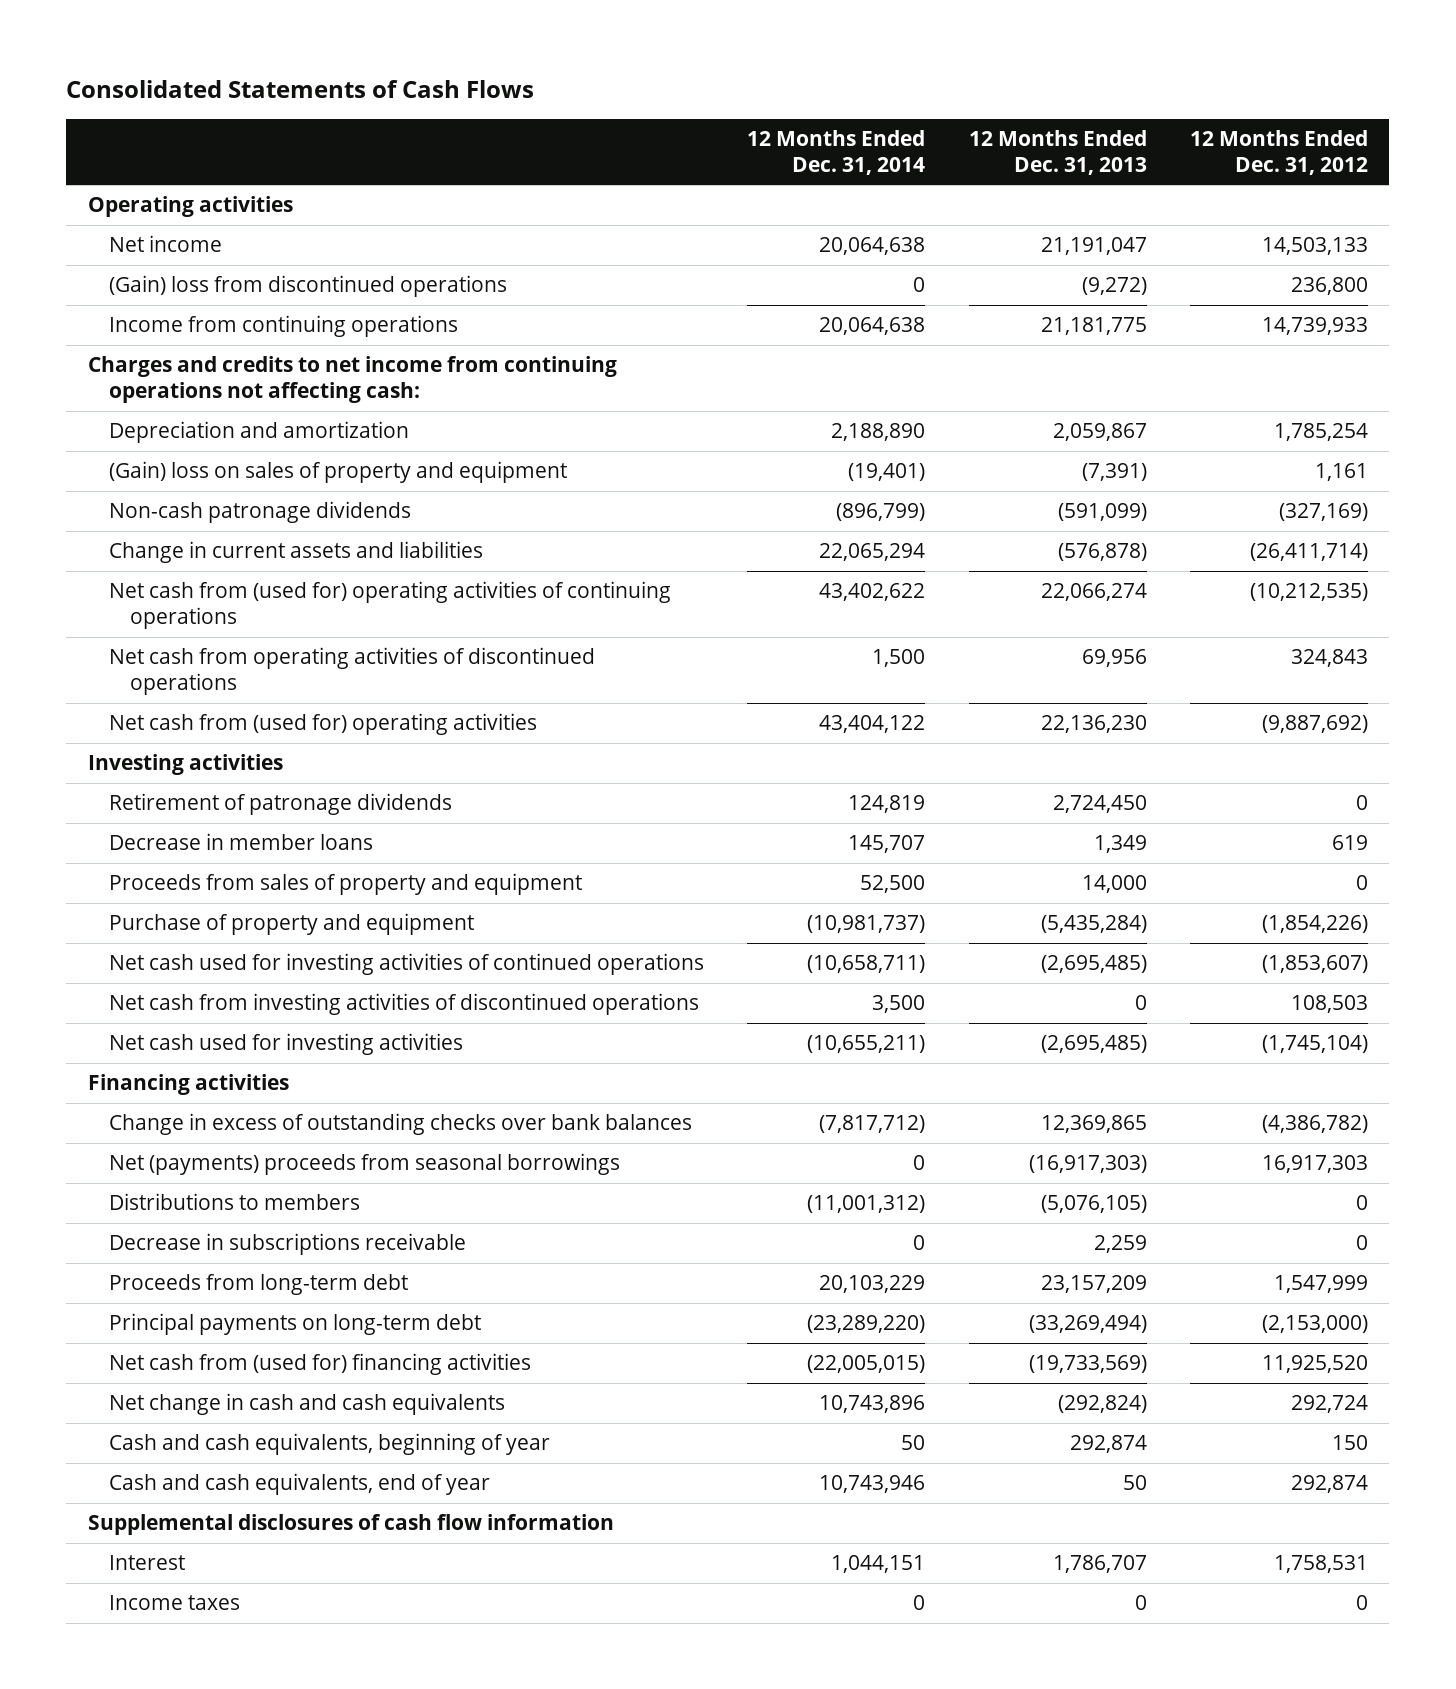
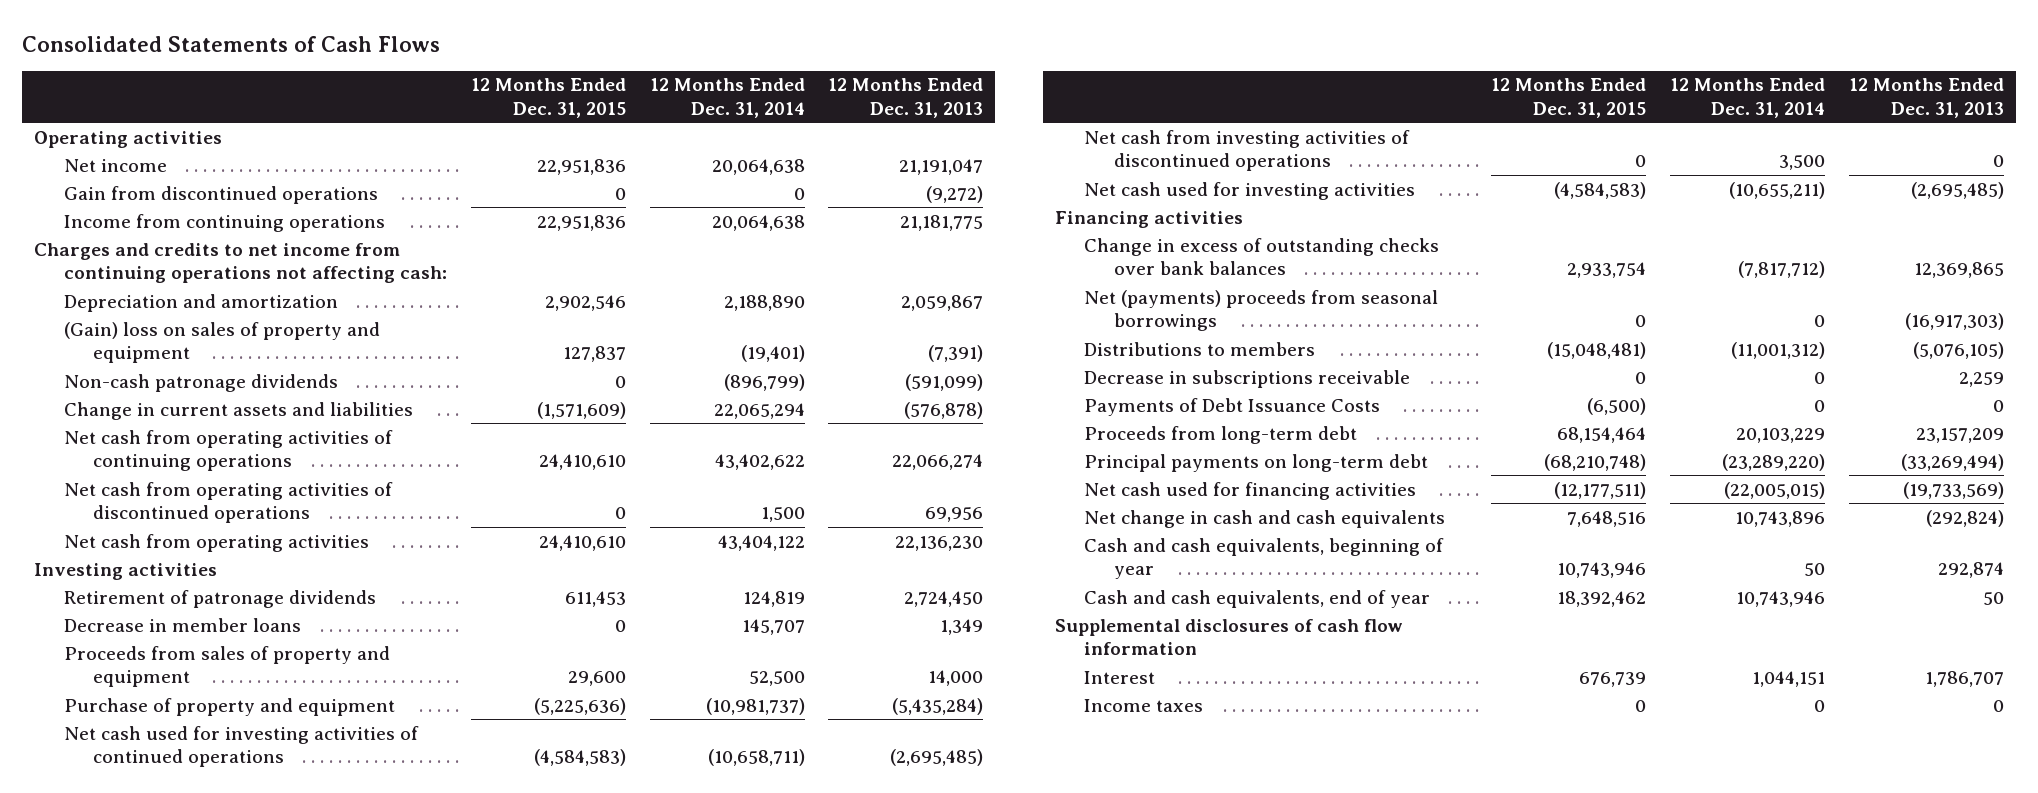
[1189,129,1368,175] 12 Months Ended Dec. 31, 2012 -> none
none -> [470,78,626,118] 12 Months Ended Dec. 31, 2015
[109,275,508,298] (Gain) loss from discontinued operations -> [63,185,378,204] Gain from discontinued operations
[109,581,672,630] Net cash from (used for) operating activities of continuing operations -> [63,429,393,472] Net cash from operating activities of continuing operations
[109,713,538,736] Net cash from (used for) operating activities -> [63,533,369,552] Net cash from operating activities
none -> [1084,397,1381,416] Payments of Debt Issuance Costs
[109,1353,532,1376] Net cash from (used for) financing activities -> [1084,481,1417,500] Net cash used for financing activities

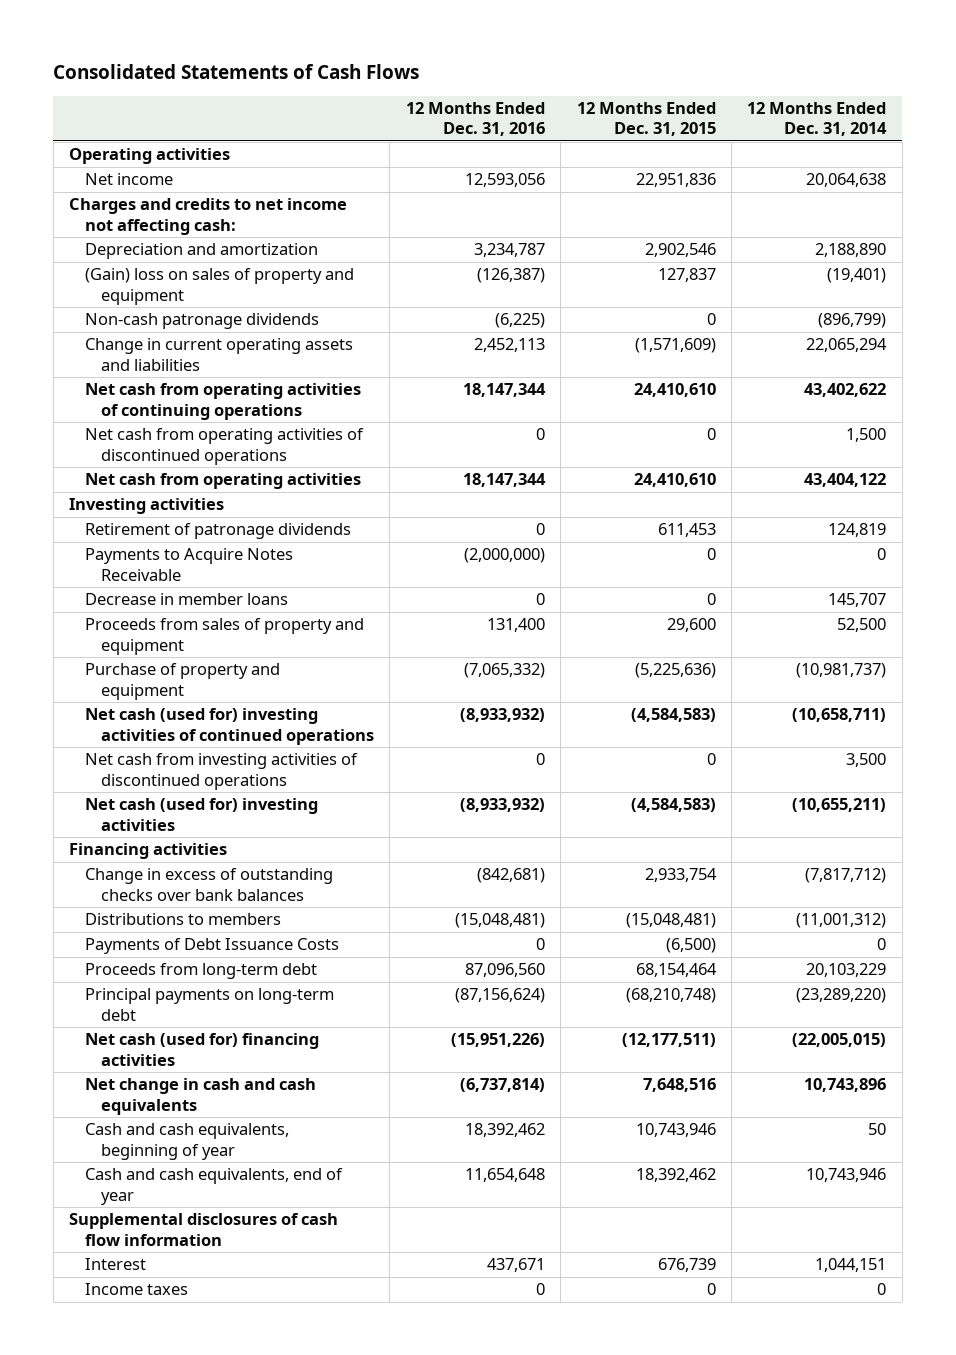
[828,78,984,118] 12 Months Ended Dec. 31, 2013 -> none
none -> [405,102,545,137] 12 Months Ended Dec. 31, 2016
[63,185,378,204] Gain from discontinued operations -> none
[63,213,385,232] Income from continuing operations -> none
[34,242,447,284] Charges and credits to net income from continuing operations not affecting cash: -> [69,198,348,235] Charges and credits to net income not affecting cash:
[63,401,413,420] Change in current assets and liabilities -> [85,338,354,371] Change in current operating assets and liabilities
none -> [85,548,294,581] Payments to Acquire Notes Receivable
[63,725,419,768] Net cash used for investing activities of continued operations -> [85,708,375,745] Net cash (used for) investing activities of continued operations
[1084,181,1416,200] Net cash used for investing activities -> [85,798,319,831] Net cash (used for) investing activities
[1084,289,1439,332] Net (payments) proceeds from seasonal borrowings -> none
[1084,369,1411,388] Decrease in subscriptions receivable -> none
[1084,481,1417,500] Net cash used for financing activities -> [85,1033,320,1066] Net cash (used for) financing activities

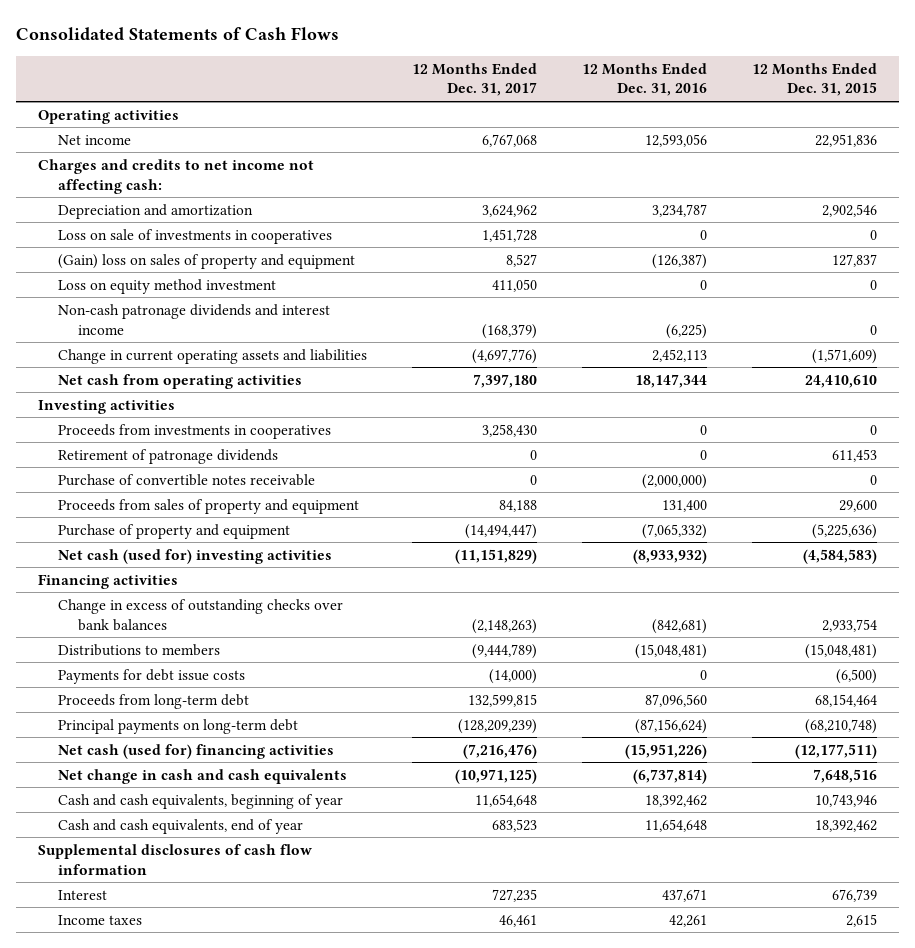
[747,102,888,137] 12 Months Ended Dec. 31, 2014 -> none
none -> [411,62,537,97] 12 Months Ended Dec. 31, 2017
none -> [57,228,332,244] Loss on sale of investments in cooperatives
none -> [57,278,276,294] Loss on equity method investment
[85,313,320,330] Non-cash patronage dividends -> [57,303,330,335] Non-cash patronage dividends and interest income
[85,383,362,420] Net cash from operating activities of continuing operations -> none
[85,428,365,465] Net cash from operating activities of discontinued operations -> none
none -> [57,423,331,439] Proceeds from investments in cooperatives
[85,593,289,606] Decrease in member loans -> none
[85,548,294,581] Payments to Acquire Notes Receivable -> [57,473,315,486] Purchase of convertible notes receivable
[85,708,375,745] Net cash (used for) investing activities of continued operations -> none
[85,753,359,790] Net cash from investing activities of discontinued operations -> none
[85,938,340,955] Payments of Debt Issuance Costs -> [57,668,245,684] Payments for debt issue costs
[535,1283,545,1296] 0 -> [668,914,707,927] 42,261
[706,1283,716,1296] 0 -> [845,913,877,927] 2,615

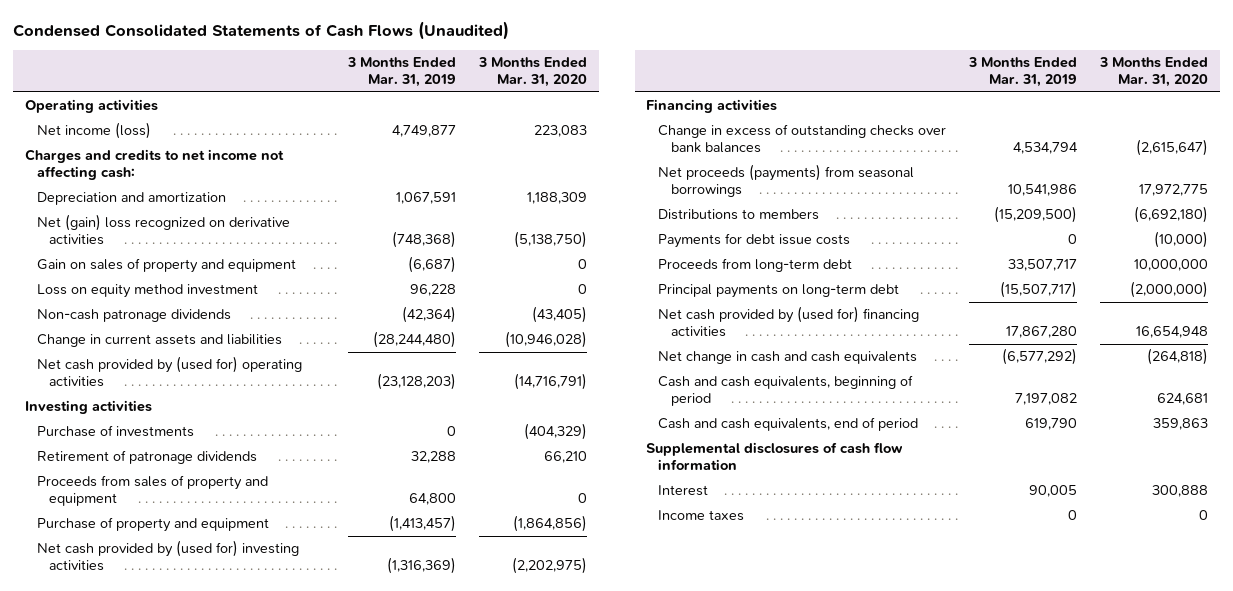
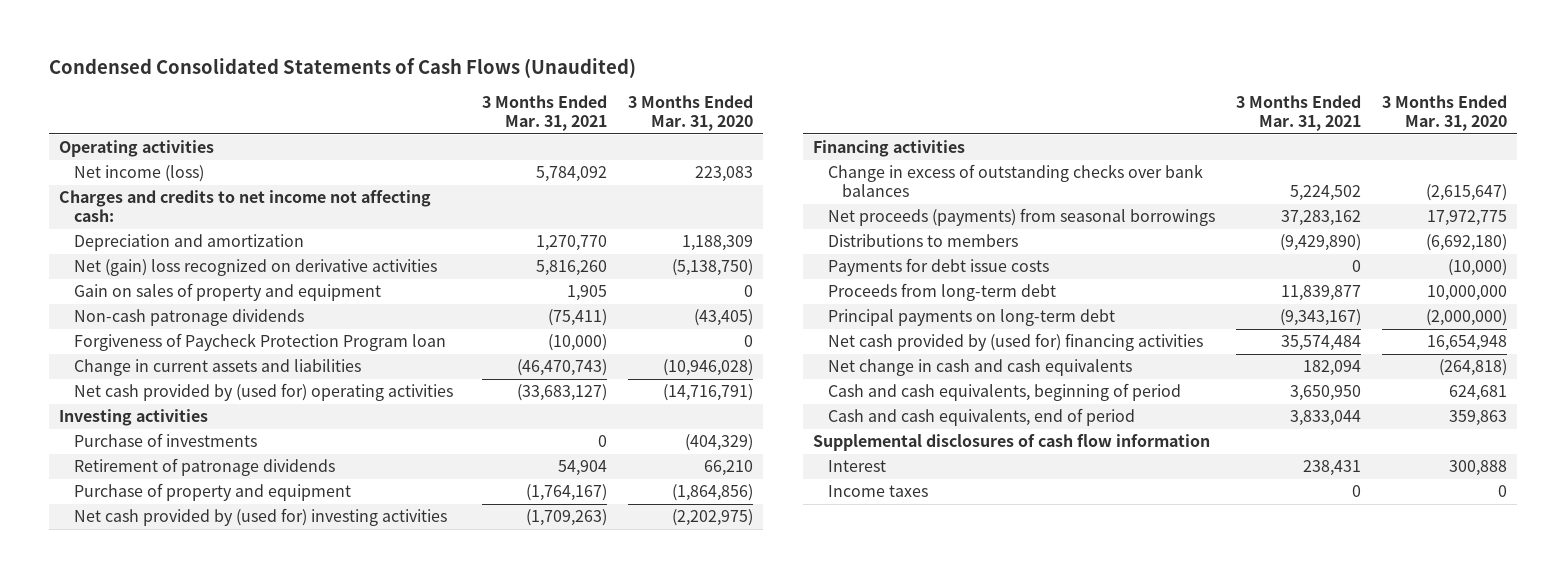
[347,57,457,88] 3 Months Ended Mar. 31, 2019 -> none
none -> [481,95,607,132] 3 Months Ended Mar. 31, 2021
[37,284,259,299] Loss on equity method investment -> none
none -> [73,333,446,352] Forgiveness of Paycheck Protection Program loan
[37,475,269,507] Proceeds from sales of property and equipment -> none

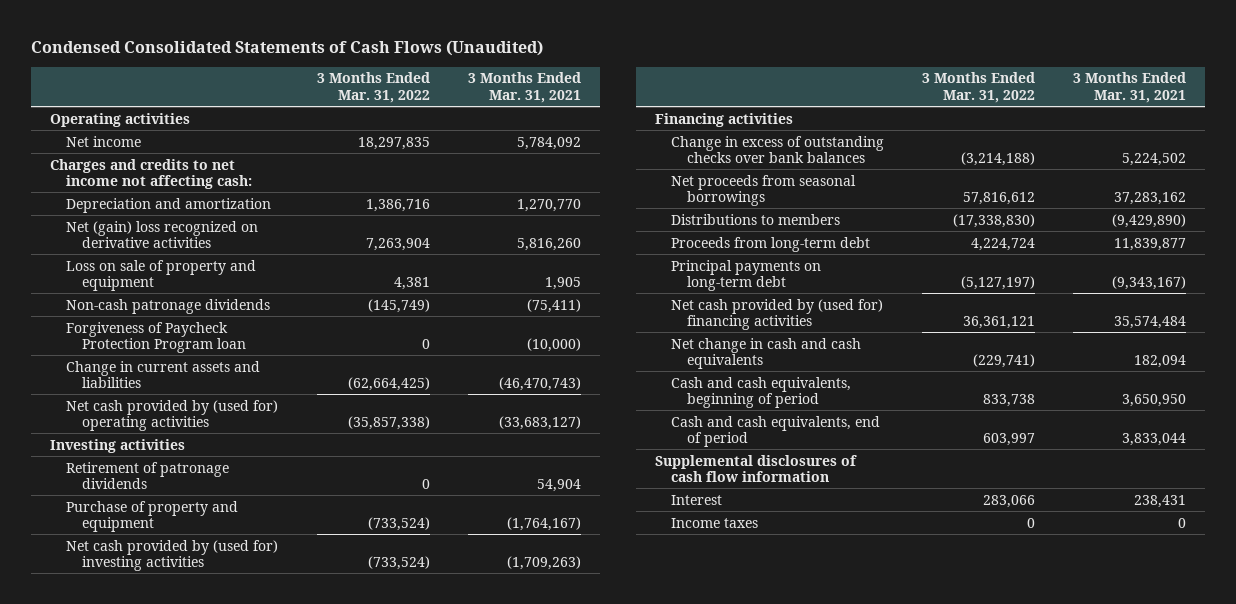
[627,95,753,132] 3 Months Ended Mar. 31, 2020 -> none
none -> [317,72,431,103] 3 Months Ended Mar. 31, 2022
[73,165,204,183] Net income (loss) -> [65,135,141,147] Net income
[73,283,381,302] Gain on sales of property and equipment -> [65,259,256,292] Loss on sale of property and equipment
[73,433,257,448] Purchase of investments -> none
[827,208,1215,227] Net proceeds (payments) from seasonal borrowings -> [670,174,856,207] Net proceeds from seasonal borrowings
[827,258,1049,277] Payments for debt issue costs -> none

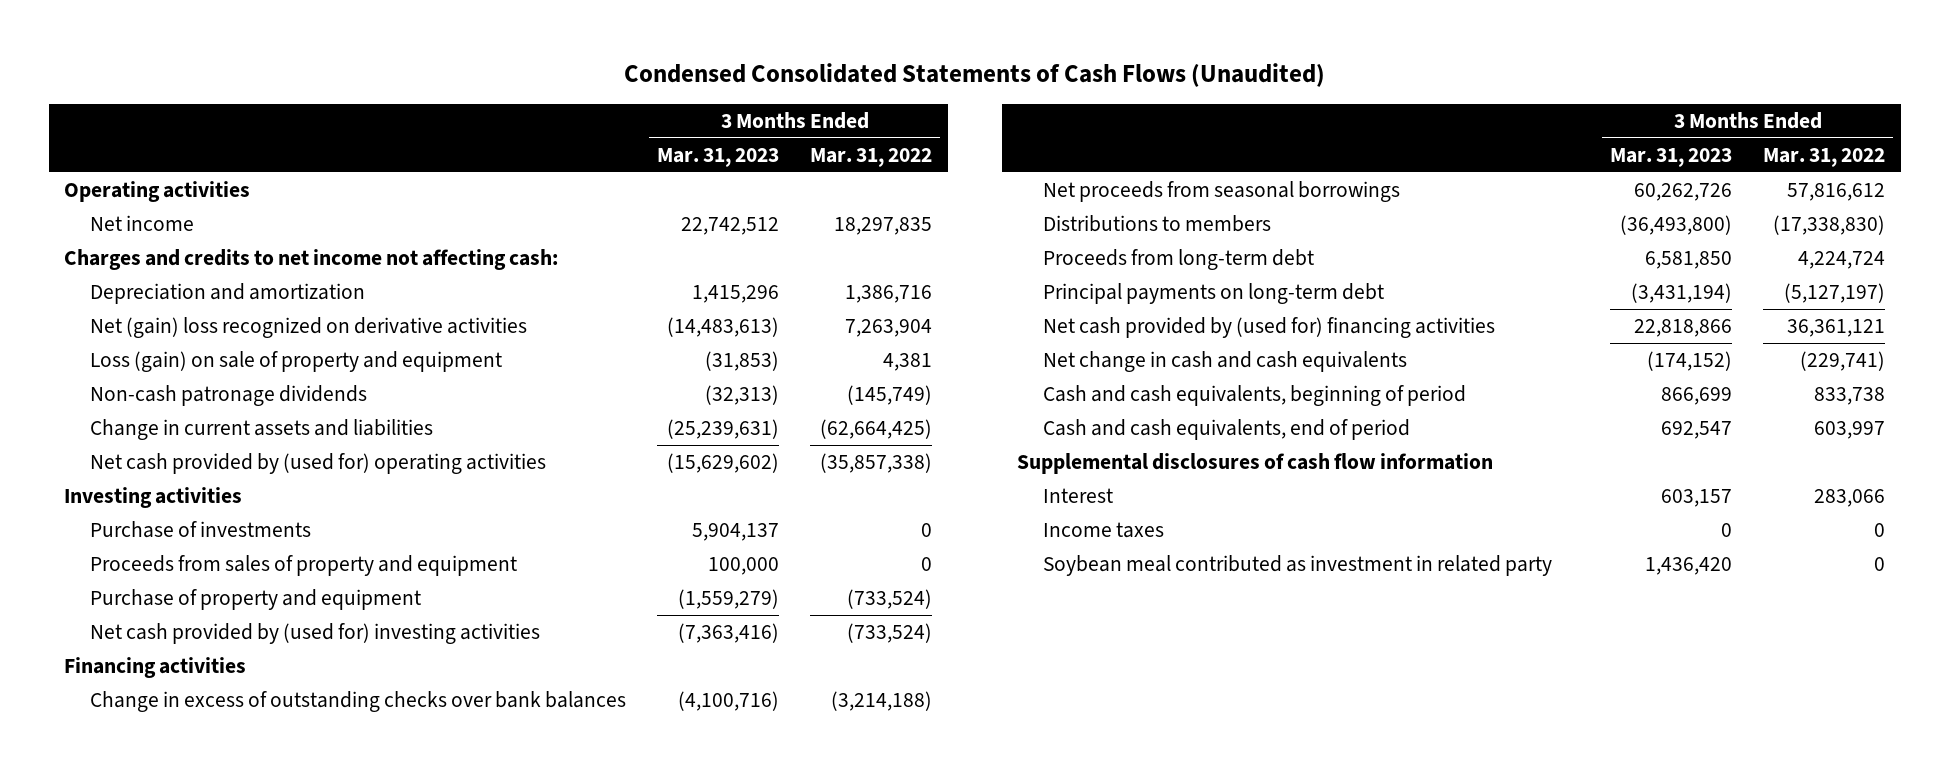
[468,72,582,103] 3 Months Ended Mar. 31, 2021 -> none
none -> [657,147,780,167] Mar. 31, 2023
[65,259,256,292] Loss on sale of property and equipment -> [90,351,503,373] Loss (gain) on sale of property and equipment
[65,321,246,354] Forgiveness of Paycheck Protection Program loan -> none
[65,461,229,490] Retirement of patronage dividends -> none
none -> [90,521,312,539] Purchase of investments
none -> [90,555,518,577] Proceeds from sales of property and equipment
none -> [1043,555,1553,577] Soybean meal contributed as investment in related party

